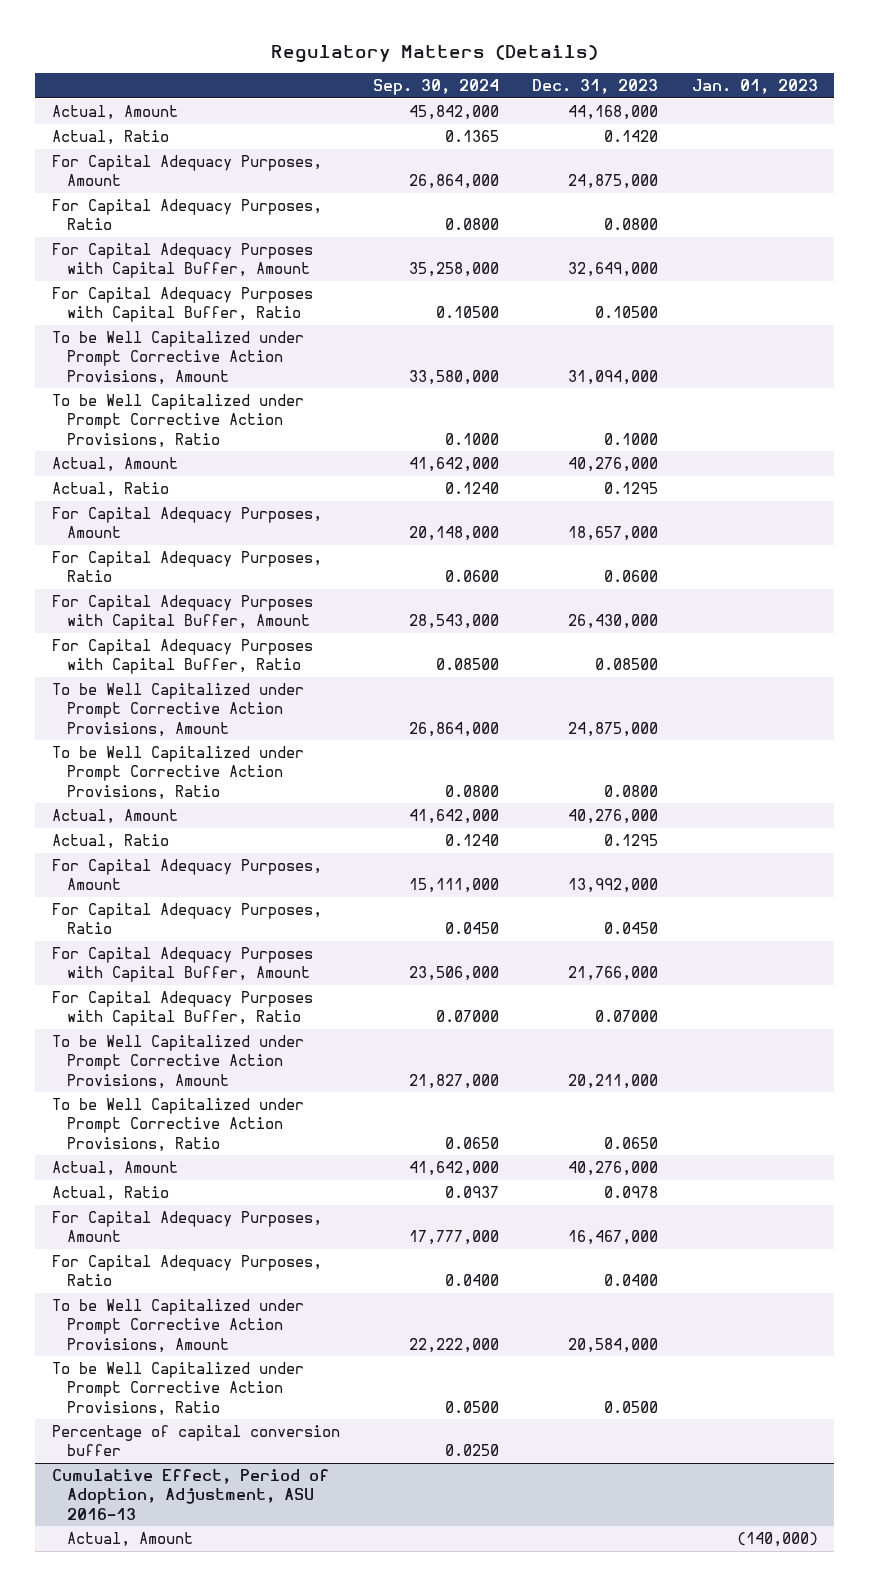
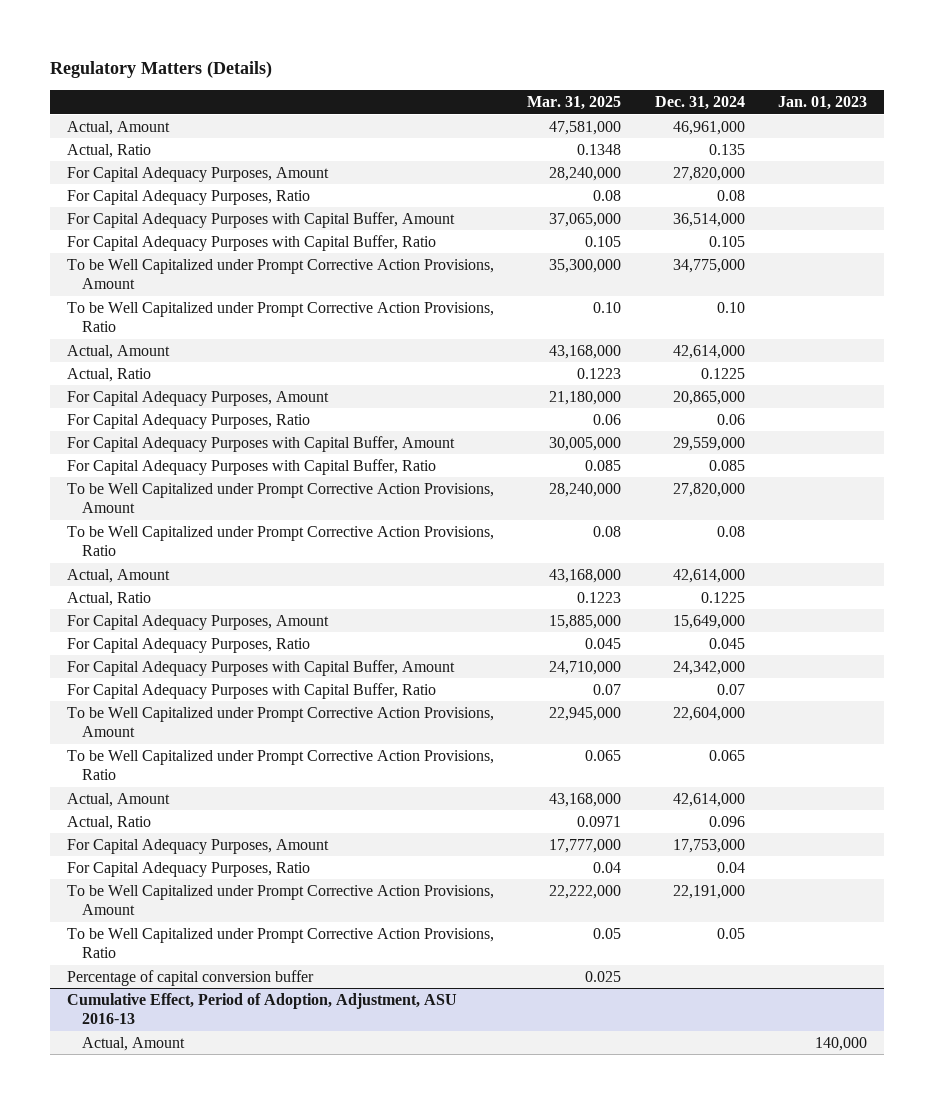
[373,79,500,96] Sep. 30, 2024 -> none
[532,79,659,95] Dec. 31, 2023 -> none
none -> [527,96,622,111] Mar. 31, 2025
none -> [654,96,745,111] Dec. 31, 2024
[736,1532,818,1548] (140,000) -> [815,1036,868,1051] 140,000

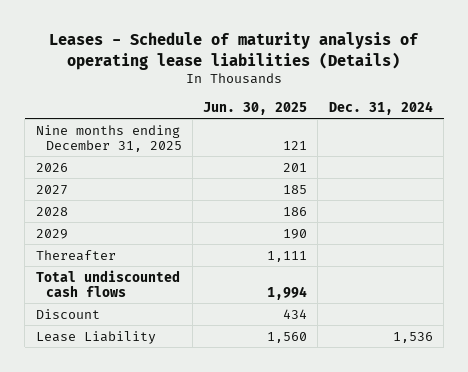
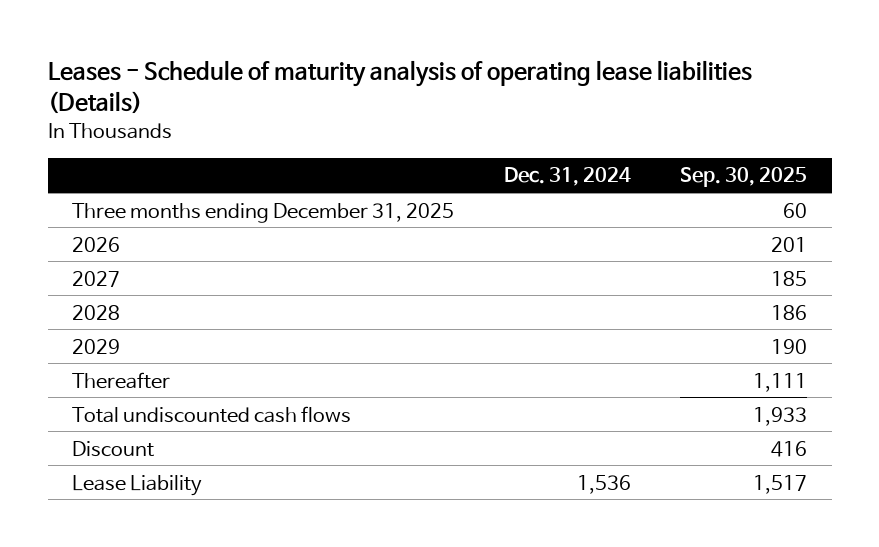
[203,101,308,115] Jun. 30, 2025 -> none
none -> [680,167,808,188] Sep. 30, 2025
[35,124,182,152] Nine months ending December 31, 2025 -> [72,202,455,223] Three months ending December 31, 2025

